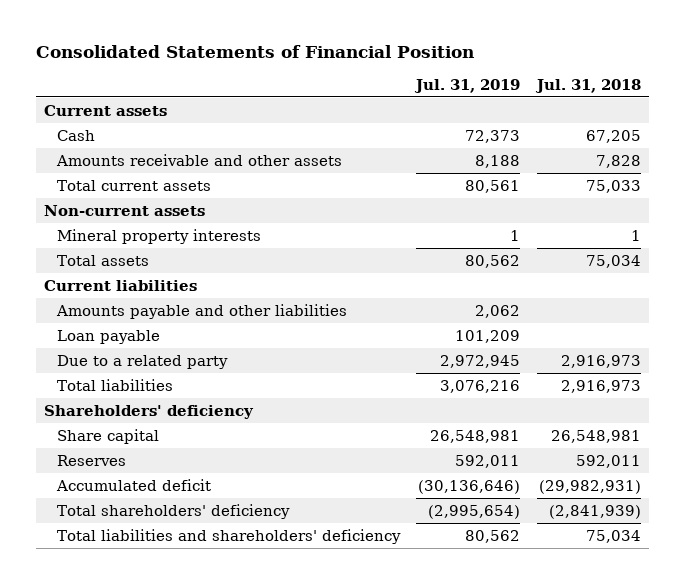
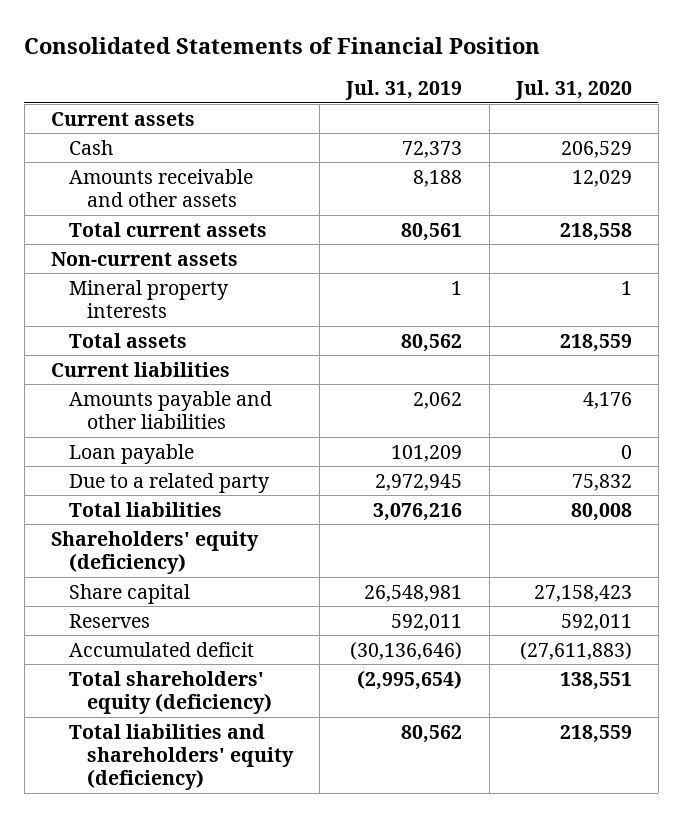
[534,78,641,93] Jul. 31, 2018 -> none
none -> [514,80,632,101] Jul. 31, 2020
[43,404,254,419] Shareholders' deficiency -> [50,530,259,575] Shareholders' equity (deficiency)
[56,503,290,519] Total shareholders' deficiency -> [69,670,273,715] Total shareholders' equity (deficiency)
[56,528,401,544] Total liabilities and shareholders' deficiency -> [69,723,295,791] Total liabilities and shareholders' equity (deficiency)

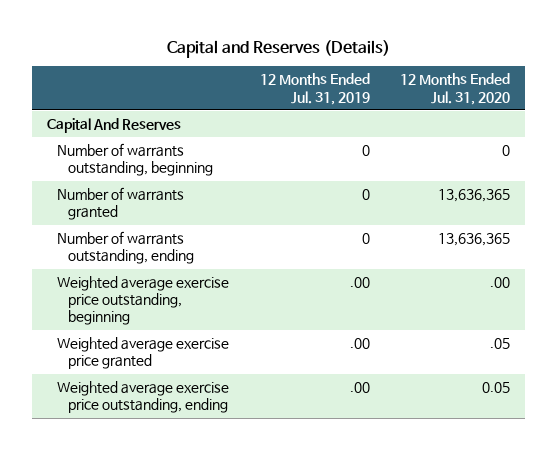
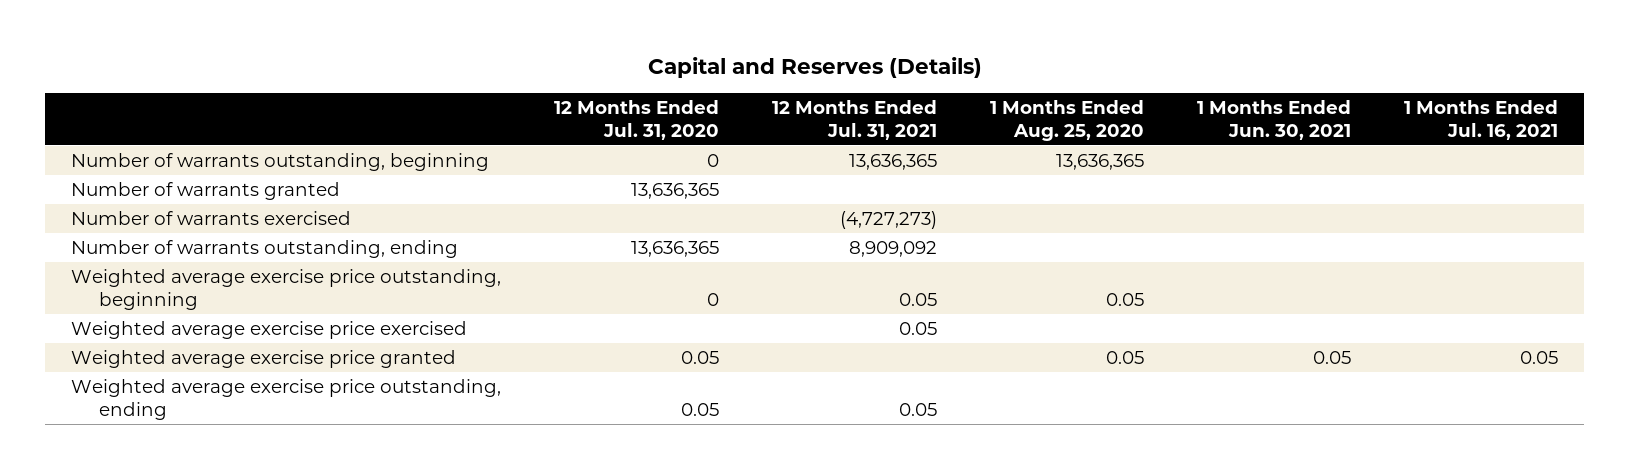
[259,73,370,105] 12 Months Ended Jul. 31, 2019 -> none
none -> [772,99,938,140] 12 Months Ended Jul. 31, 2021
none -> [990,99,1145,141] 1 Months Ended Aug. 25, 2020
none -> [1197,99,1352,140] 1 Months Ended Jun. 30, 2021
none -> [1403,99,1558,140] 1 Months Ended Jul. 16, 2021
[47,118,182,134] Capital And Reserves -> none
none -> [71,210,352,225] Number of warrants exercised
[490,277,511,289] .00 -> [707,293,720,307] 0
none -> [71,320,468,339] Weighted average exercise price exercised
[490,338,511,350] .05 -> [681,350,720,364] 0.05

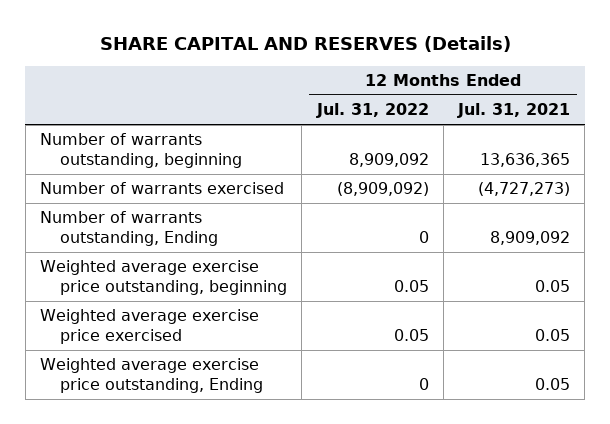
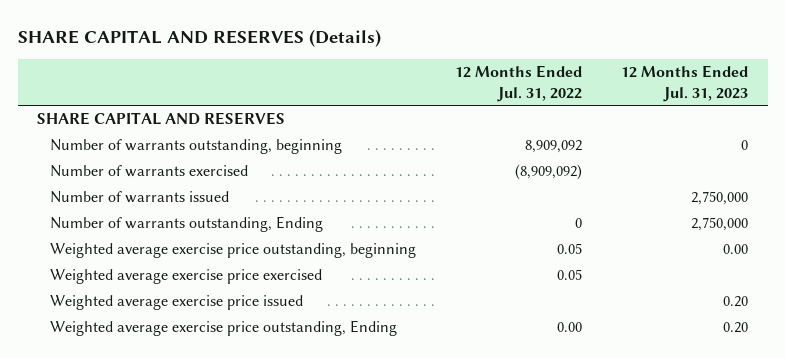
[457,103,571,119] Jul. 31, 2021 -> none
none -> [620,65,748,102] 12 Months Ended Jul. 31, 2023
none -> [37,112,286,126] SHARE CAPITAL AND RESERVES
none -> [49,191,229,204] Number of warrants issued
none -> [49,295,303,311] Weighted average exercise price issued
[418,377,429,390] 0 -> [556,322,582,333] 0.00

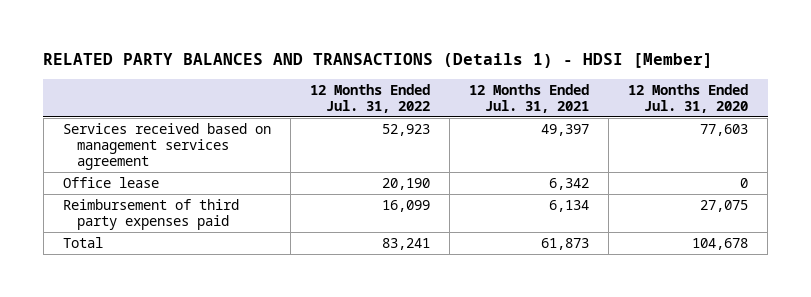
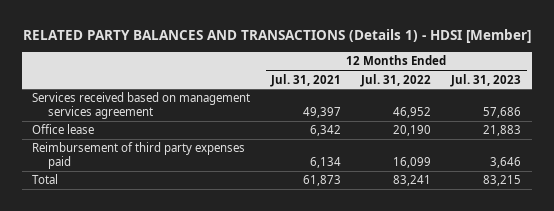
[628,83,749,113] 12 Months Ended Jul. 31, 2020 -> none
none -> [450,73,522,87] Jul. 31, 2023
[381,124,430,137] 52,923 -> [393,106,432,118] 46,952

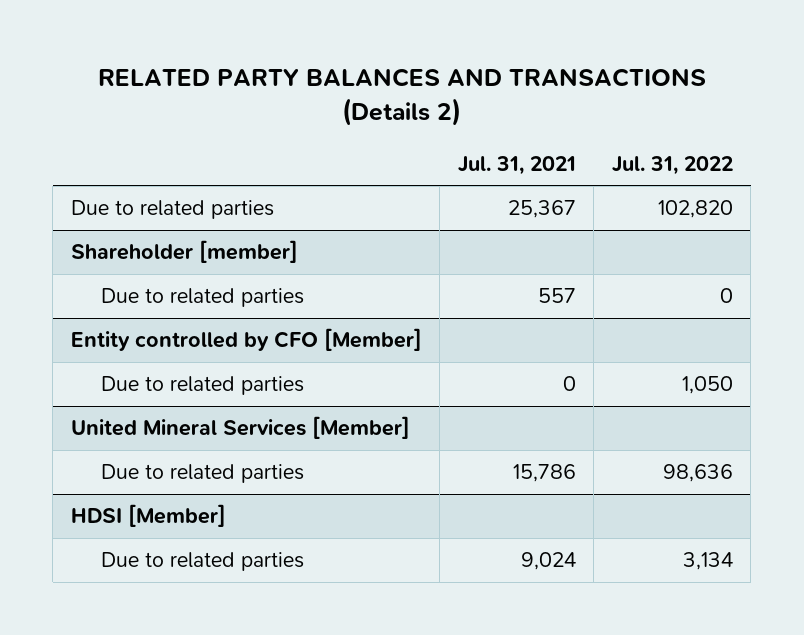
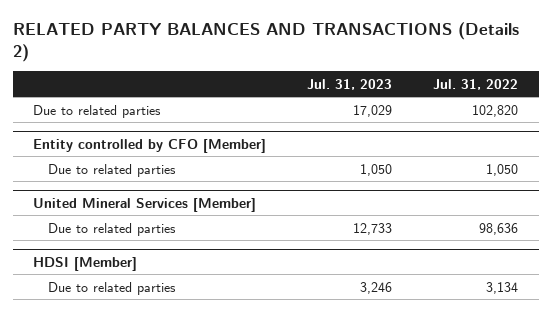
[457,155,576,175] Jul. 31, 2021 -> none
none -> [307,78,393,90] Jul. 31, 2023
[70,240,298,264] Shareholder [member] -> none
[101,288,305,308] Due to related parties -> none

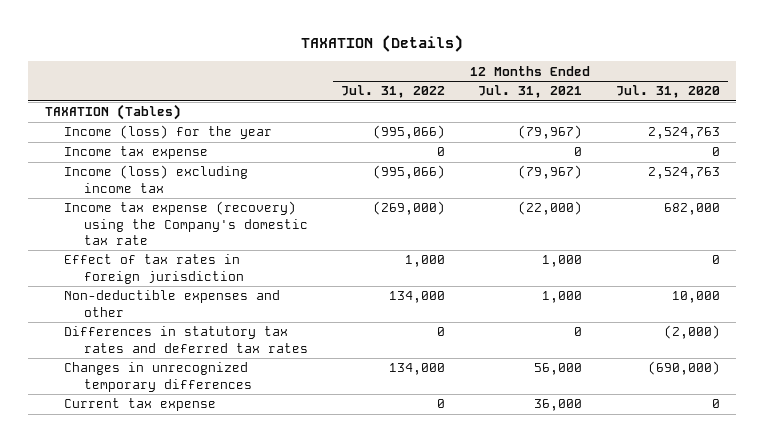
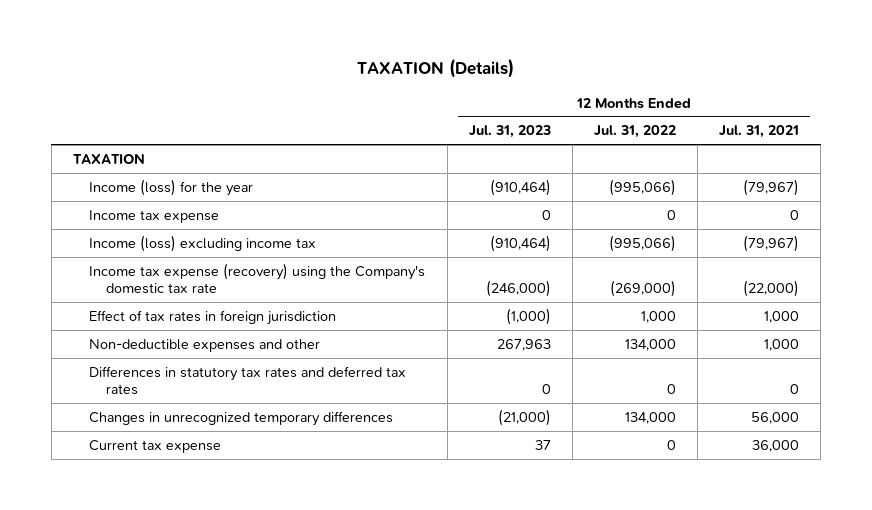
[615,85,720,99] Jul. 31, 2020 -> none
none -> [468,125,551,139] Jul. 31, 2023
[44,104,181,121] TAXATION (Tables) -> [72,153,145,164] TAXATION

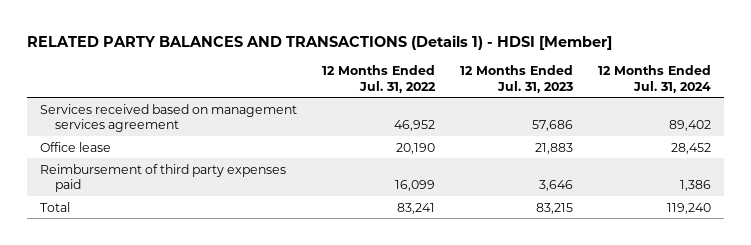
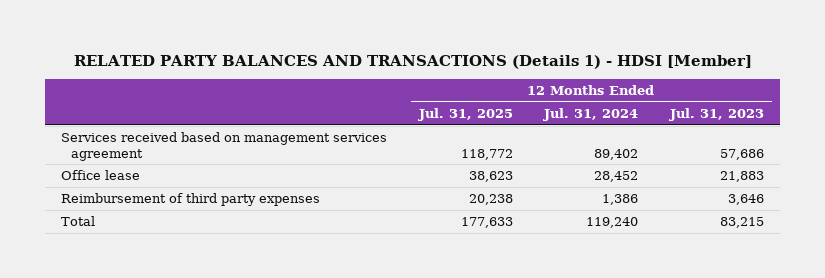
[321,65,436,93] 12 Months Ended Jul. 31, 2022 -> none
none -> [417,108,513,122] Jul. 31, 2025
[39,163,286,193] Reimbursement of third party expenses paid -> [61,193,321,207] Reimbursement of third party expenses

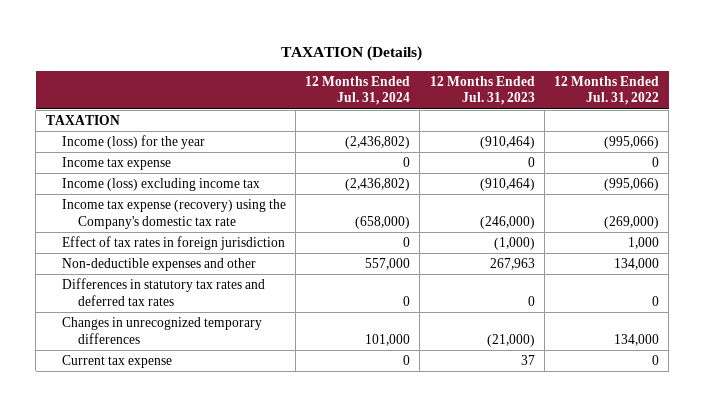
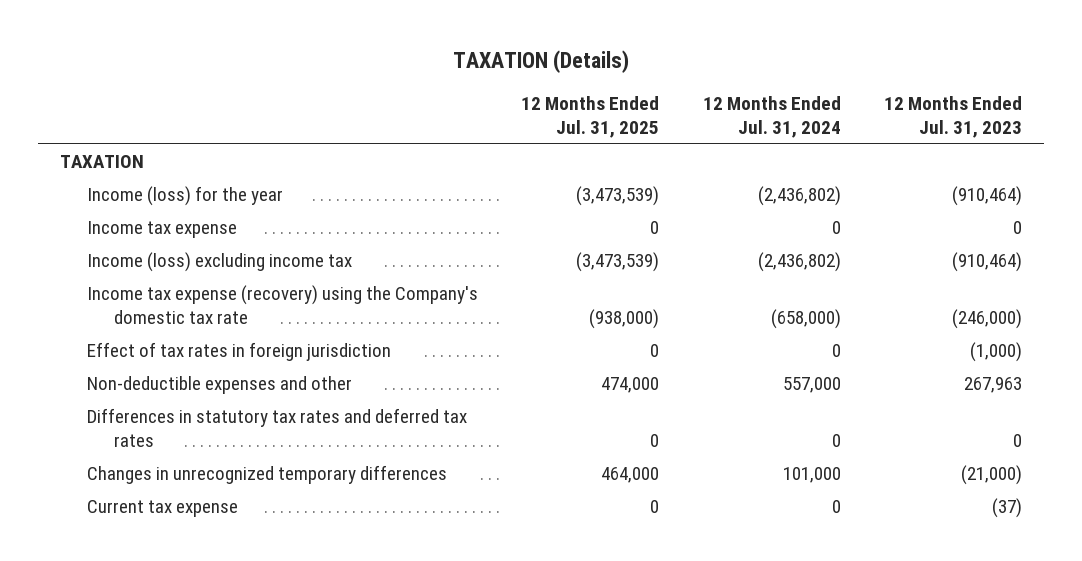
[554,75,660,106] 12 Months Ended Jul. 31, 2022 -> none
none -> [521,96,660,138] 12 Months Ended Jul. 31, 2025
[520,355,535,366] 37 -> [991,498,1022,519] (37)

